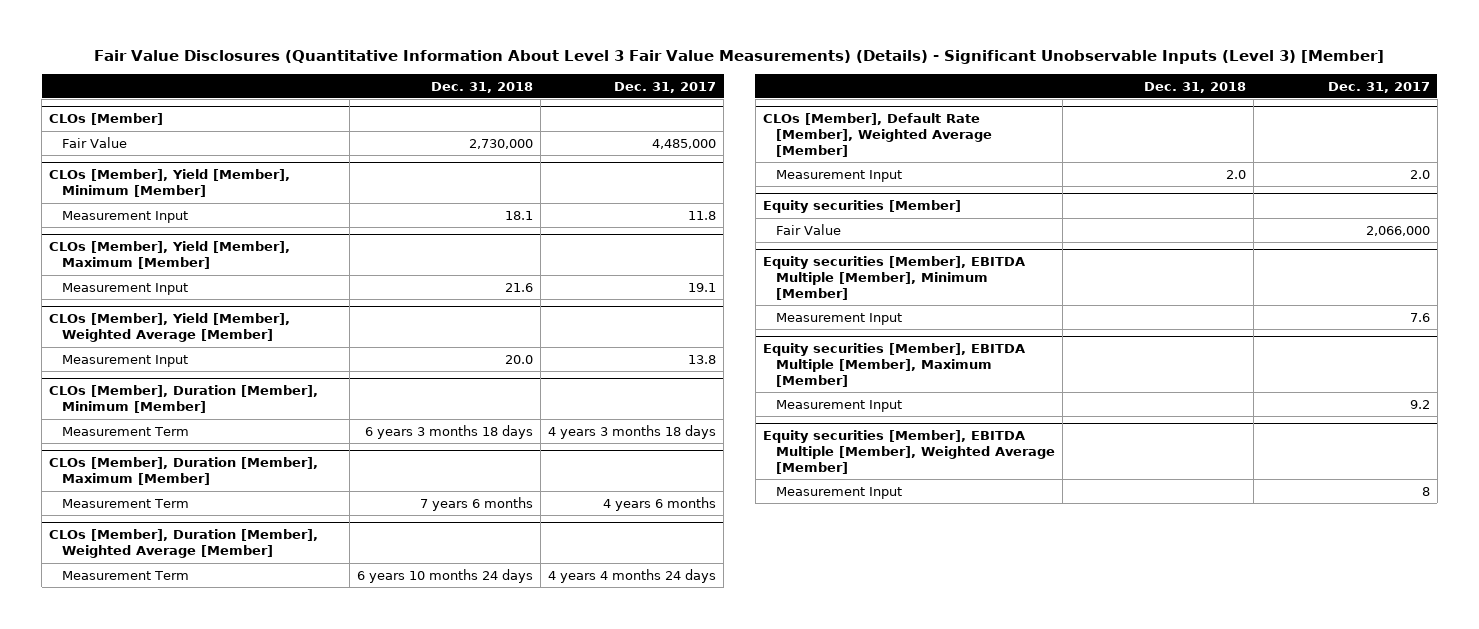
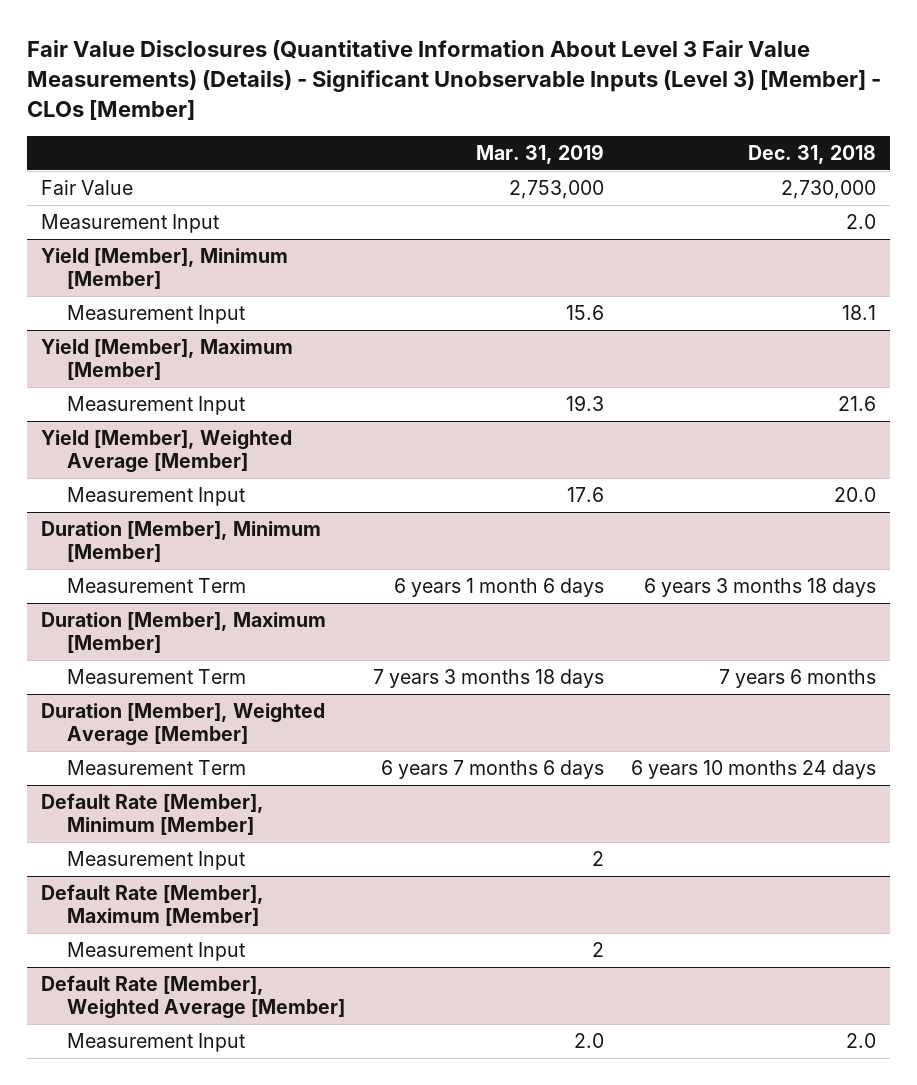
[94,50,1385,65] Fair Value Disclosures (Quantitative Information About Level 3 Fair Value Measurements) (Details) - Significant Unobservable Inputs (Level 3) [Member] -> [27,40,882,120] Fair Value Disclosures (Quantitative Information About Level 3 Fair Value Measurements) (Details) - Significant Unobservable Inputs (Level 3) [Member] - CLOs [Member]
[613,81,716,93] Dec. 31, 2017 -> none
none -> [475,144,604,165] Mar. 31, 2019
[49,113,164,126] CLOs [Member] -> none
none -> [40,213,219,233] Measurement Input
[49,169,291,198] CLOs [Member], Yield [Member], Minimum [Member] -> [40,247,288,289] Yield [Member], Minimum [Member]
[49,241,291,270] CLOs [Member], Yield [Member], Maximum [Member] -> [40,338,293,380] Yield [Member], Maximum [Member]
[49,313,291,343] CLOs [Member], Yield [Member], Weighted Average [Member] -> [40,429,292,473] Yield [Member], Weighted Average [Member]
[49,385,319,414] CLOs [Member], Duration [Member], Minimum [Member] -> [40,520,321,562] Duration [Member], Minimum [Member]
[49,457,319,486] CLOs [Member], Duration [Member], Maximum [Member] -> [40,611,326,653] Duration [Member], Maximum [Member]
[49,529,319,559] CLOs [Member], Duration [Member], Weighted Average [Member] -> [40,702,325,746] Duration [Member], Weighted Average [Member]
[762,113,992,158] CLOs [Member], Default Rate [Member], Weighted Average [Member] -> none
[775,169,902,182] Measurement Input -> none
[762,200,961,214] Equity securities [Member] -> none
[775,223,841,235] Fair Value -> none
[762,256,1025,301] Equity securities [Member], EBITDA Multiple [Member], Minimum [Member] -> none
[775,312,902,325] Measurement Input -> none
[762,343,1025,388] Equity securities [Member], EBITDA Multiple [Member], Maximum [Member] -> none
none -> [40,792,264,835] Default Rate [Member], Minimum [Member]
[762,430,1055,475] Equity securities [Member], EBITDA Multiple [Member], Weighted Average [Member] -> none
none -> [40,883,264,926] Default Rate [Member], Maximum [Member]
none -> [40,974,346,1019] Default Rate [Member], Weighted Average [Member]
none -> [67,1032,246,1052] Measurement Input

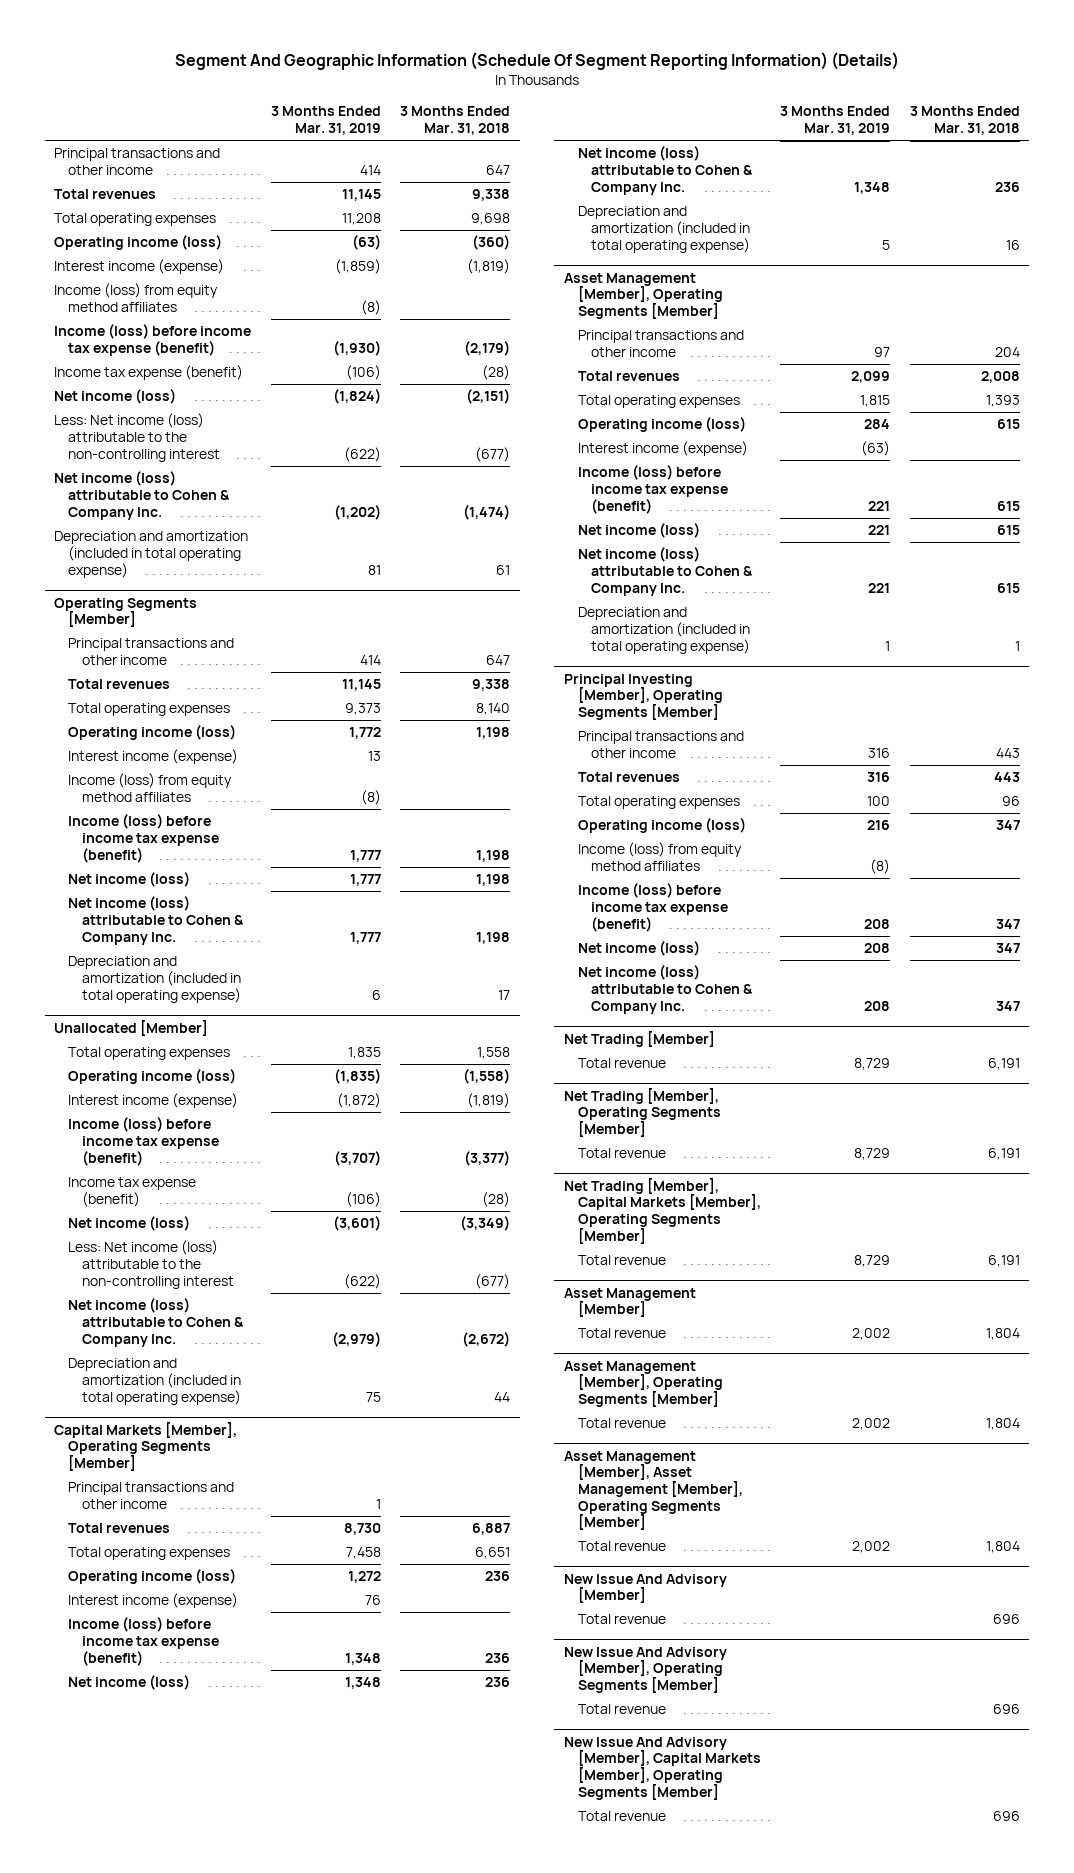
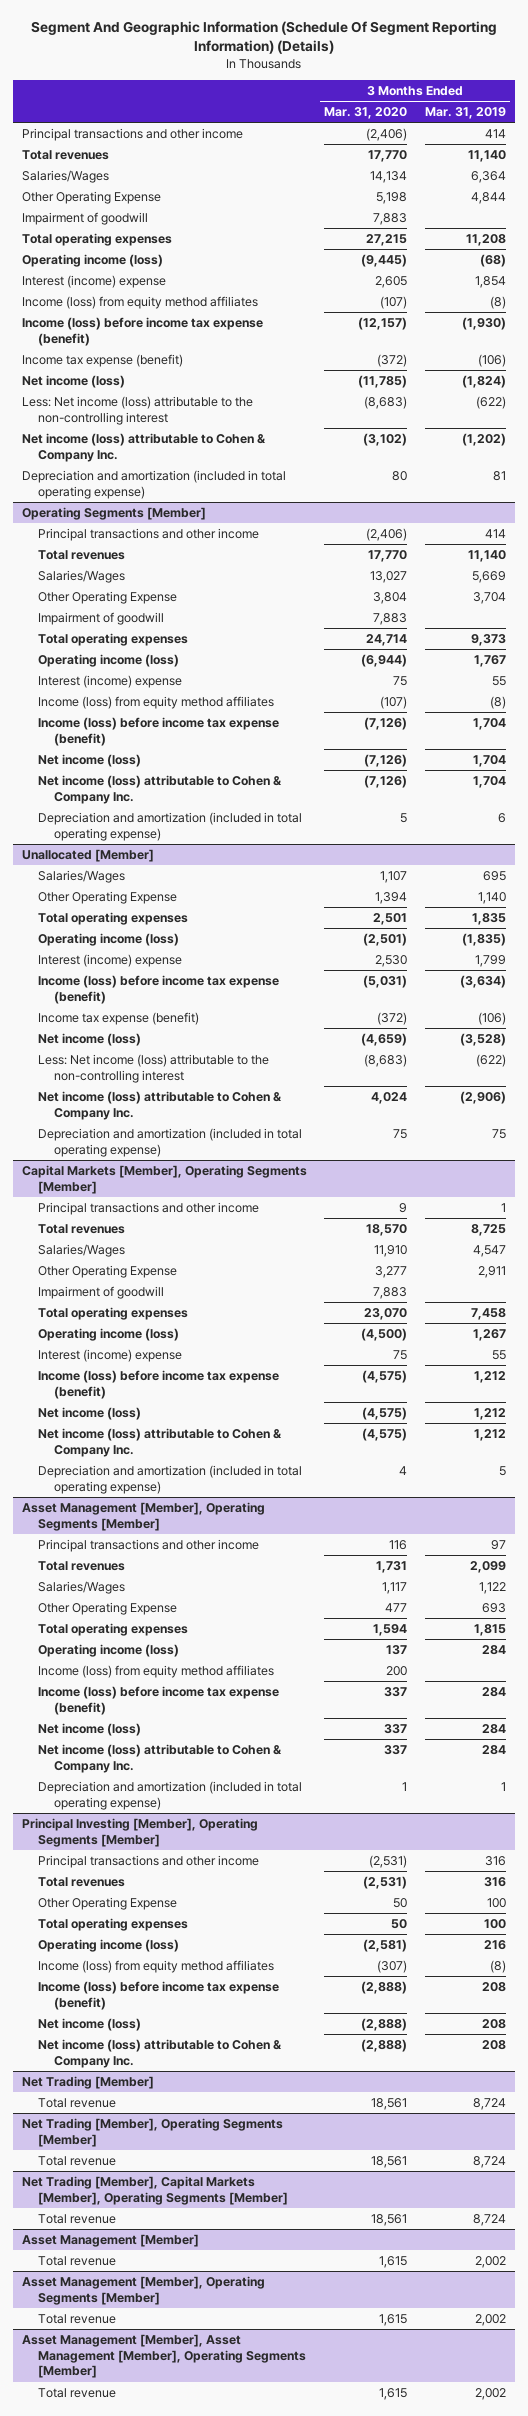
[400,106,511,136] 3 Months Ended Mar. 31, 2018 -> none
none -> [324,107,408,120] Mar. 31, 2020
[341,189,381,202] 11,145 -> [467,149,506,162] 11,140
none -> [21,169,109,183] Salaries/Wages
none -> [21,190,161,204] Other Operating Expense
none -> [21,211,148,225] Impairment of goodwill
[351,235,381,251] (63) -> [479,253,506,267] (68)
[54,259,225,275] Interest income (expense) -> [21,274,166,288] Interest (income) expense
[334,259,381,275] (1,859) -> [474,275,506,288] 1,854
[341,679,381,692] 11,145 -> [467,549,506,562] 11,140
none -> [38,569,126,583] Salaries/Wages
none -> [38,590,178,604] Other Operating Expense
none -> [38,611,165,625] Impairment of goodwill
[348,727,381,740] 1,772 -> [473,654,506,667] 1,767
[68,749,239,765] Interest income (expense) -> [38,674,183,688] Interest (income) expense
[367,751,381,762] 13 -> [491,675,506,686] 55
[349,849,381,862] 1,777 -> [472,717,506,730] 1,704
[349,874,381,887] 1,777 -> [472,754,506,767] 1,704
[349,931,381,944] 1,777 -> [472,775,506,788] 1,704
none -> [38,869,126,883] Salaries/Wages
none -> [38,890,178,904] Other Operating Expense
[68,1093,239,1109] Interest income (expense) -> [38,953,183,967] Interest (income) expense
[336,1093,381,1109] (1,872) -> [474,954,506,967] 1,799
[333,1150,381,1166] (3,707) -> [459,974,506,988] (3,634)
[332,1216,381,1232] (3,601) -> [459,1032,506,1046] (3,528)
[331,1331,381,1347] (2,979) -> [459,1090,506,1104] (2,906)
[343,1523,381,1536] 8,730 -> [470,1223,506,1236] 8,725
none -> [38,1243,126,1257] Salaries/Wages
none -> [38,1264,178,1278] Other Operating Expense
none -> [38,1285,165,1299] Impairment of goodwill
[347,1571,381,1584] 1,272 -> [472,1328,506,1341] 1,267
[68,1593,239,1609] Interest income (expense) -> [38,1348,183,1362] Interest (income) expense
[364,1595,381,1606] 76 -> [491,1349,506,1360] 55
[344,1652,381,1665] 1,348 -> [473,1370,506,1383] 1,212
[344,1677,381,1690] 1,348 -> [473,1407,506,1420] 1,212
[854,181,891,194] 1,348 -> [473,1428,506,1441] 1,212
none -> [38,1580,126,1594] Salaries/Wages
none -> [38,1601,178,1615] Other Operating Expense
[577,441,748,457] Interest income (expense) -> none
none -> [38,1664,275,1678] Income (loss) from equity method affiliates
[868,500,891,511] 221 -> [481,1686,506,1697] 284
[868,525,891,536] 221 -> [481,1723,506,1734] 284
[868,582,891,593] 221 -> [481,1744,506,1755] 284
none -> [38,1896,178,1910] Other Operating Expense
[854,1058,891,1071] 8,729 -> [472,2097,506,2110] 8,724
[854,1148,891,1161] 8,729 -> [472,2155,506,2168] 8,724
[854,1255,891,1268] 8,729 -> [472,2213,506,2226] 8,724
[564,1573,728,1604] New Issue And Advisory [Member] -> none
[577,1614,666,1625] Total revenue -> none
[564,1646,728,1693] New Issue And Advisory [Member], Operating Segments [Member] -> none
[577,1704,666,1715] Total revenue -> none
[564,1736,761,1800] New Issue And Advisory [Member], Capital Markets [Member], Operating Segments [Member] -> none
[577,1811,666,1822] Total revenue -> none

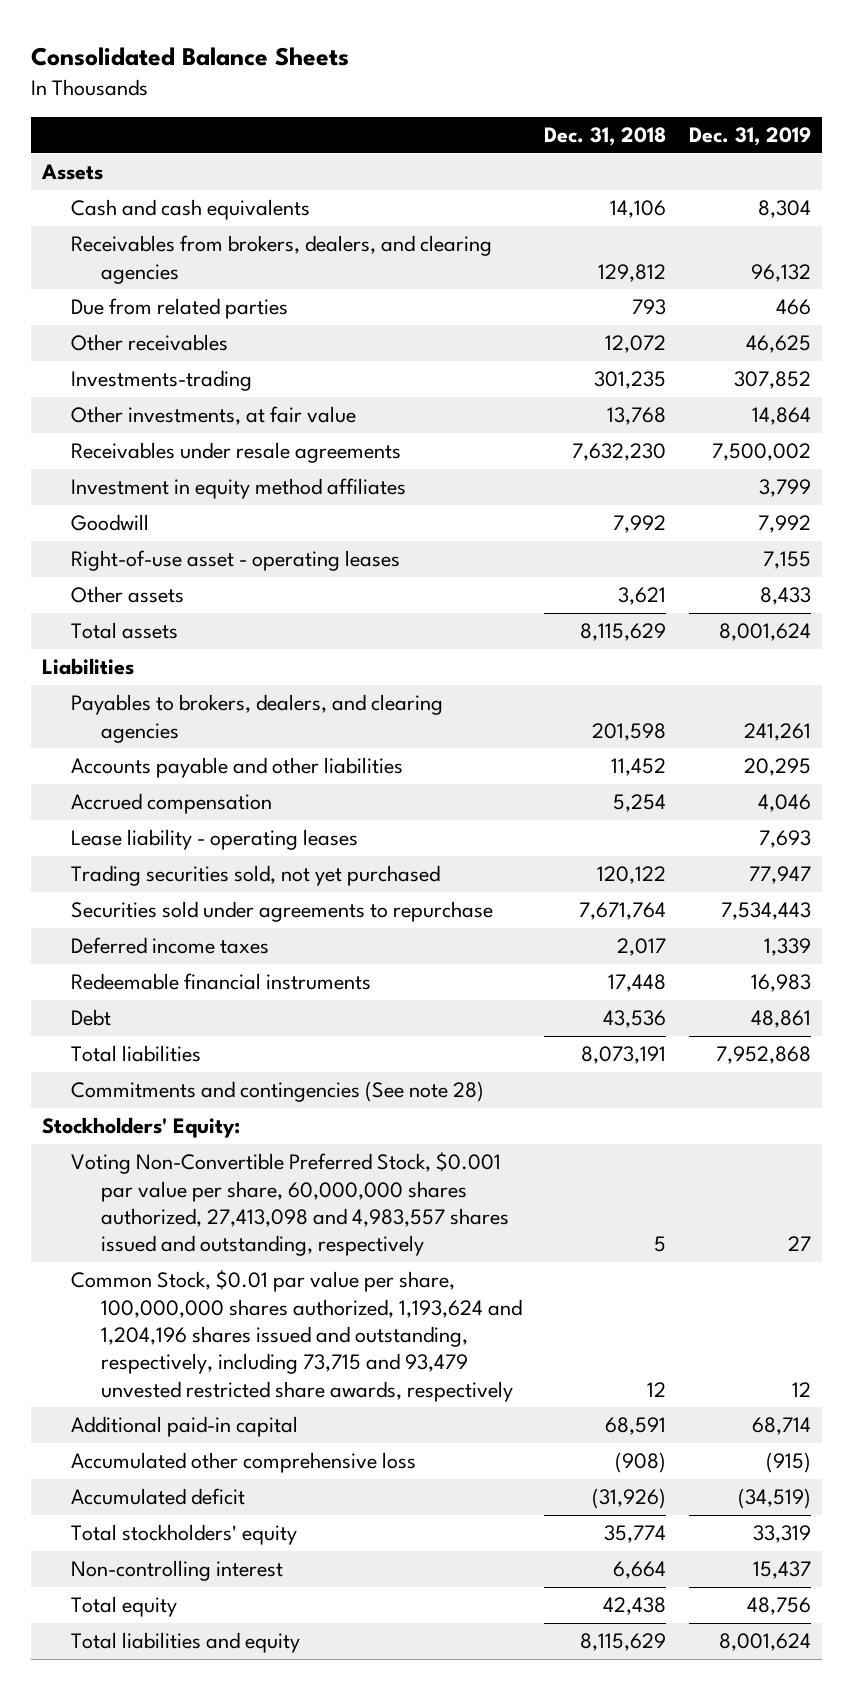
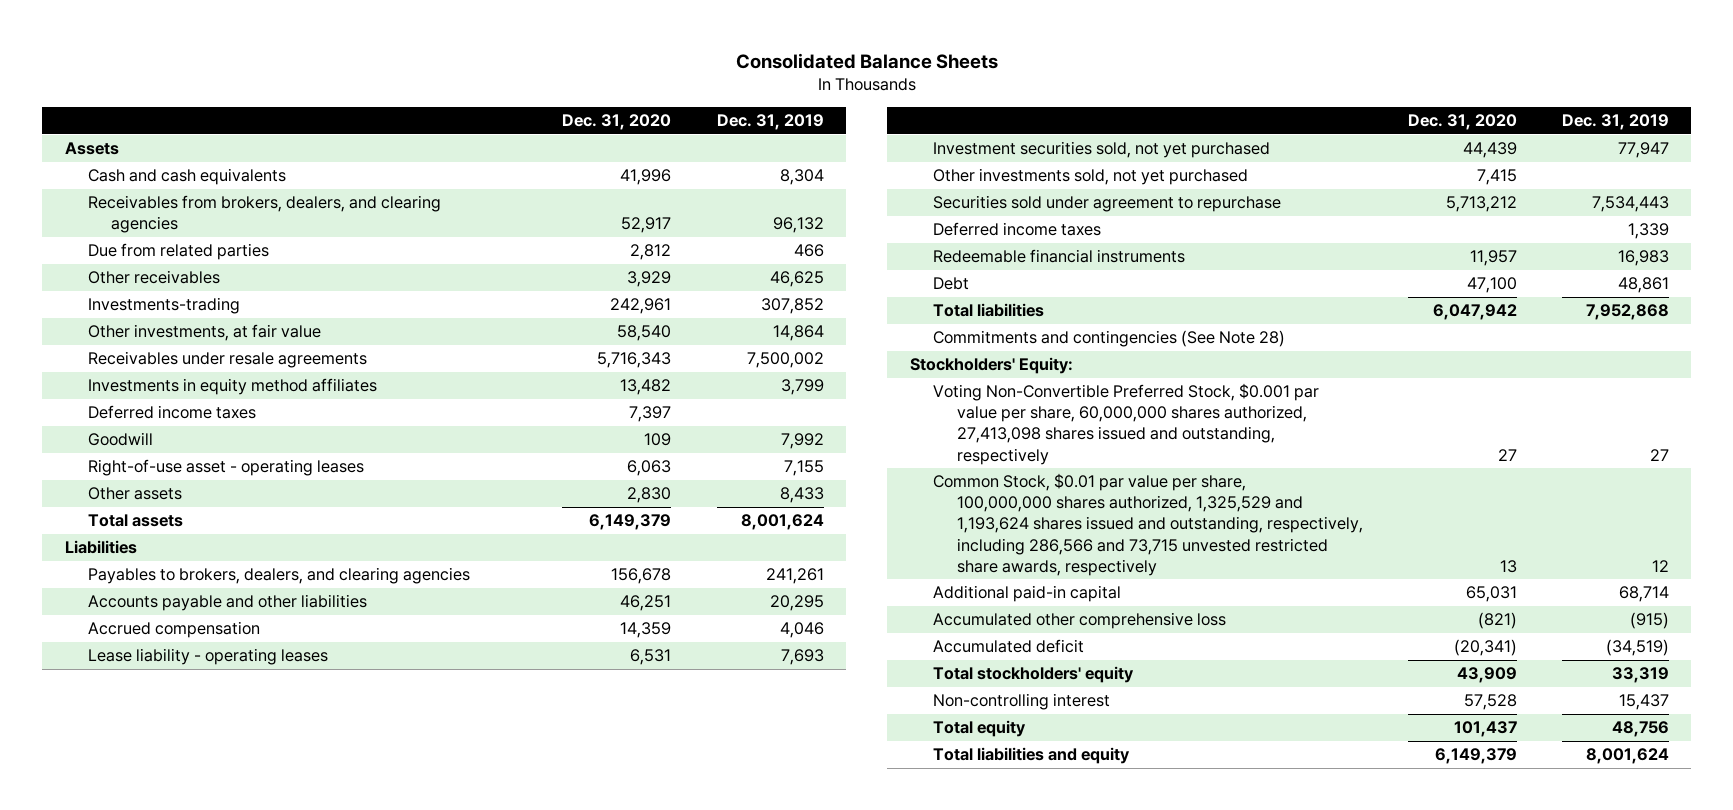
[544,127,667,147] Dec. 31, 2018 -> none
none -> [562,113,672,130] Dec. 31, 2020
[71,478,407,500] Investment in equity method affiliates -> [87,378,377,396] Investments in equity method affiliates
none -> [87,405,256,420] Deferred income taxes
[71,865,441,887] Trading securities sold, not yet purchased -> [933,141,1271,159] Investment securities sold, not yet purchased
none -> [933,168,1249,186] Other investments sold, not yet purchased
[71,901,494,923] Securities sold under agreements to repurchase -> [933,195,1282,213] Securities sold under agreement to repurchase
[71,1081,485,1103] Commitments and contingencies (See note 28) -> [933,330,1286,348] Commitments and contingencies (See Note 28)
[71,1152,509,1257] Voting Non-Convertible Preferred Stock, $0.001 par value per share, 60,000,000 shares authorized, 27,413,098 and 4,983,557 shares issued and outstanding, respectively -> [933,383,1320,465] Voting Non-Convertible Preferred Stock, $0.001 par value per share, 60,000,000 shares authorized, 27,413,098 shares issued and outstanding, respectively
[71,1270,522,1402] Common Stock, $0.01 par value per share, 100,000,000 shares authorized, 1,193,624 and 1,204,196 shares issued and outstanding, respectively, including 73,715 and 93,479 unvested restricted share awards, respectively -> [933,473,1363,576] Common Stock, $0.01 par value per share, 100,000,000 shares authorized, 1,325,529 and 1,193,624 shares issued and outstanding, respectively, including 286,566 and 73,715 unvested restricted share awards, respectively

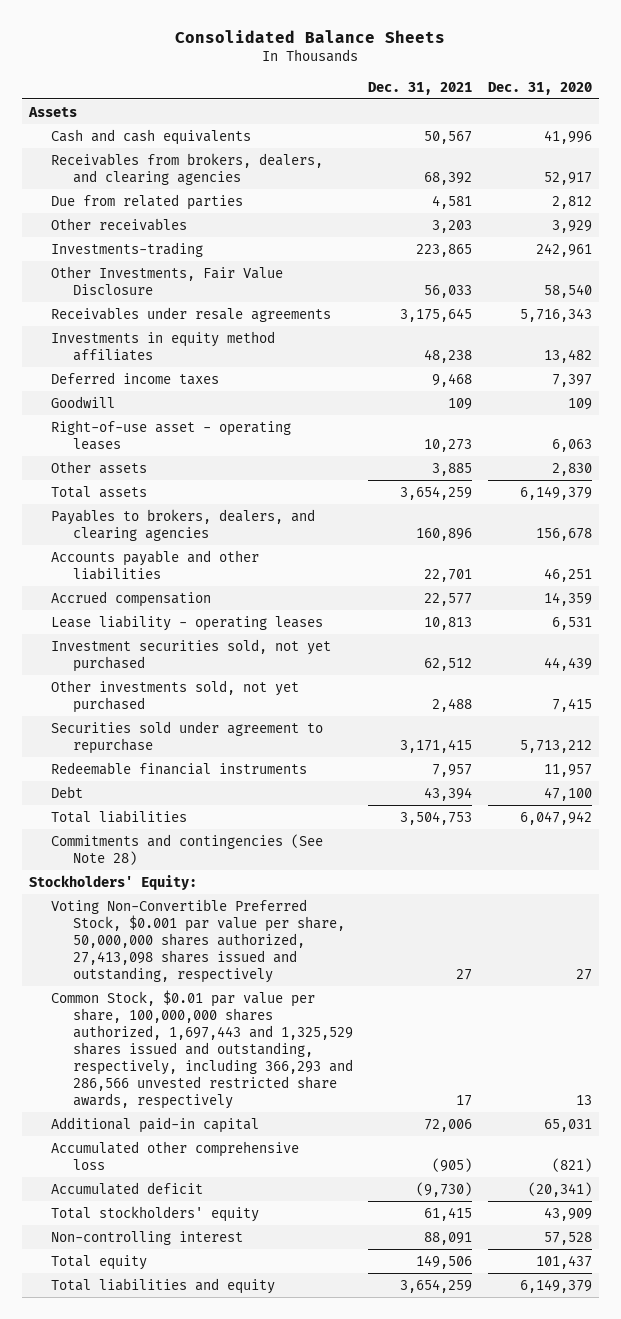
[716,113,824,130] Dec. 31, 2019 -> none
none -> [368,81,473,95] Dec. 31, 2021
[87,324,321,342] Other investments, at fair value -> [51,265,284,295] Other Investments, Fair Value Disclosure
[64,540,137,555] Liabilities -> none
[933,222,1102,237] Deferred income taxes -> none
[933,383,1320,465] Voting Non-Convertible Preferred Stock, $0.001 par value per share, 60,000,000 shares authorized, 27,413,098 shares issued and outstanding, respectively -> [51,898,346,983] Voting Non-Convertible Preferred Stock, $0.001 par value per share, 50,000,000 shares authorized, 27,413,098 shares issued and outstanding, respectively
[933,473,1363,576] Common Stock, $0.01 par value per share, 100,000,000 shares authorized, 1,325,529 and 1,193,624 shares issued and outstanding, respectively, including 286,566 and 73,715 unvested restricted share awards, respectively -> [51,989,354,1109] Common Stock, $0.01 par value per share, 100,000,000 shares authorized, 1,697,443 and 1,325,529 shares issued and outstanding, respectively, including 366,293 and 286,566 unvested restricted share awards, respectively

